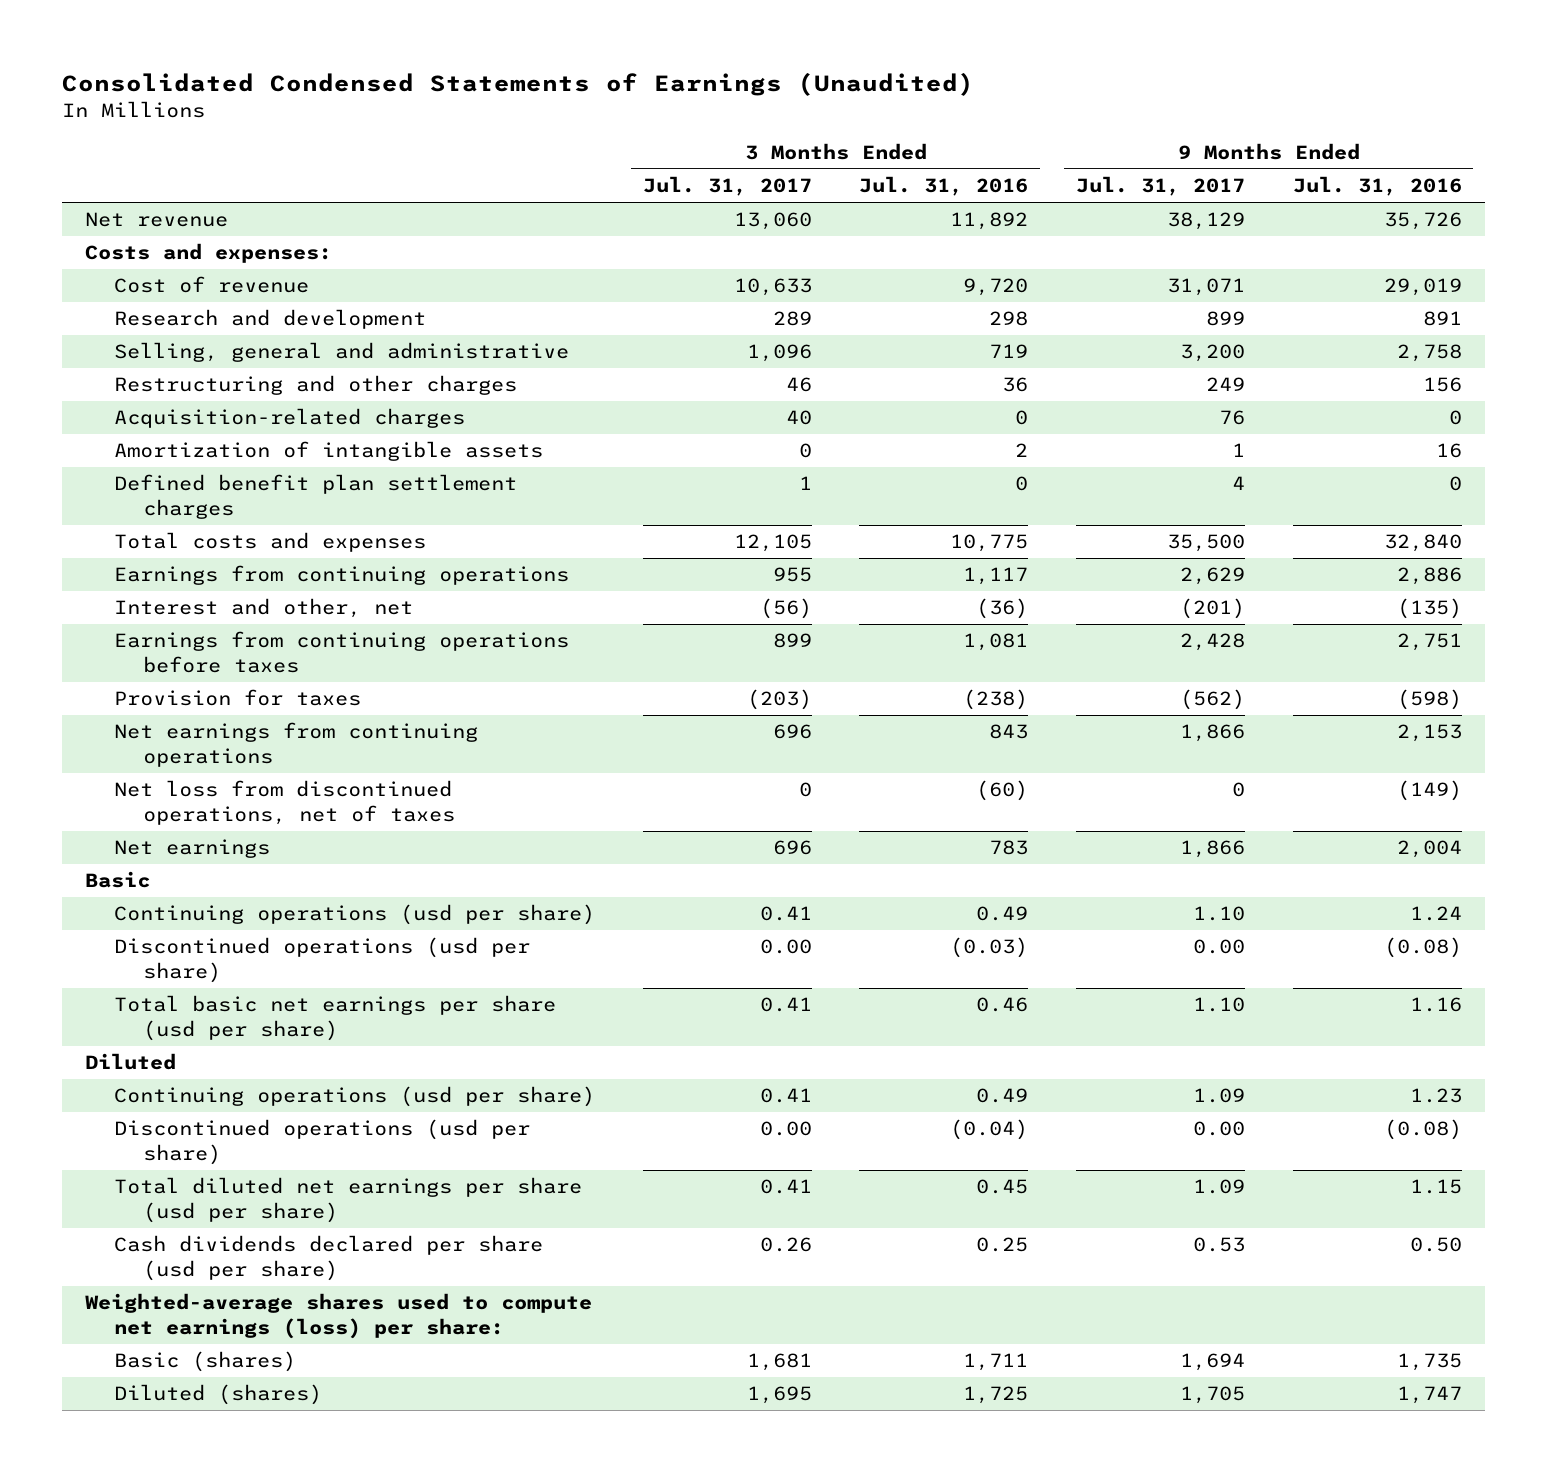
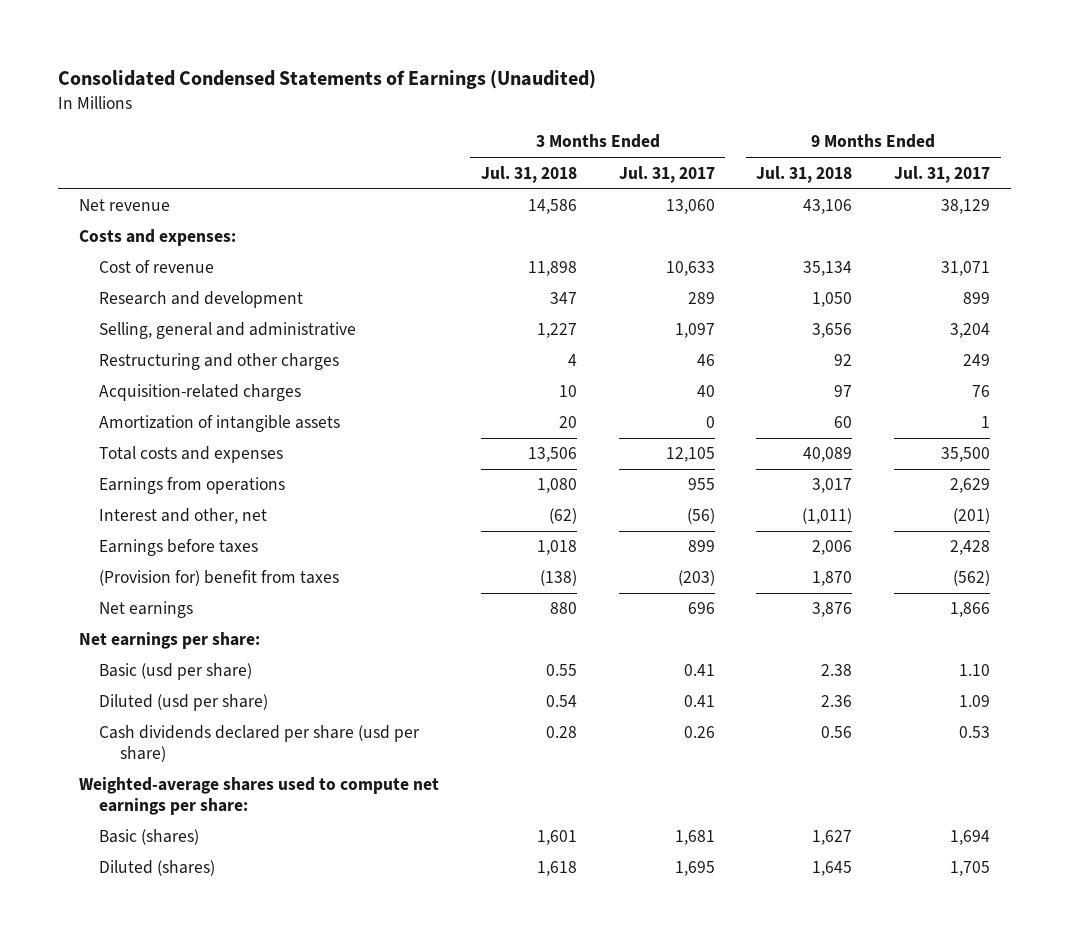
[859,176,1029,197] Jul. 31, 2016 -> none
[1292,176,1462,197] Jul. 31, 2016 -> none
none -> [480,165,577,183] Jul. 31, 2018
none -> [756,165,853,183] Jul. 31, 2018
[746,344,812,363] 1,096 -> [674,323,715,339] 1,097
[1180,344,1246,363] 3,200 -> [950,323,991,339] 3,204
[114,474,518,519] Defined benefit plan settlement charges -> none
[114,565,570,586] Earnings from continuing operations -> [99,477,286,495] Earnings from operations
[114,722,479,767] Net earnings from continuing operations -> none
[114,780,456,825] Net loss from discontinued operations, net of taxes -> none
[114,631,570,673] Earnings from continuing operations before taxes -> [99,539,259,557] Earnings before taxes
[114,689,362,707] Provision for taxes -> [99,570,340,587] (Provision for) benefit from taxes
[85,871,151,889] Basic -> none
[114,904,596,926] Continuing operations (usd per share) -> none
[114,937,531,983] Discontinued operations (usd per share) -> none
[85,1053,177,1071] Diluted -> none
[114,1086,596,1108] Continuing operations (usd per share) -> none
[114,1119,531,1165] Discontinued operations (usd per share) -> none
none -> [78,632,260,650] Net earnings per share:
[114,995,557,1041] Total basic net earnings per share (usd per share) -> [99,663,253,681] Basic (usd per share)
[114,1177,583,1223] Total diluted net earnings per share (usd per share) -> [99,694,269,712] Diluted (usd per share)
[85,1293,593,1339] Weighted-average shares used to compute net earnings (loss) per share: -> [78,777,439,816] Weighted-average shares used to compute net earnings per share:

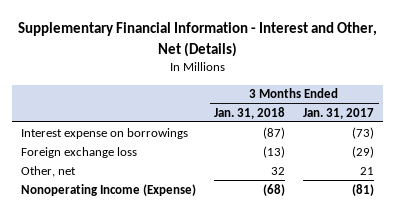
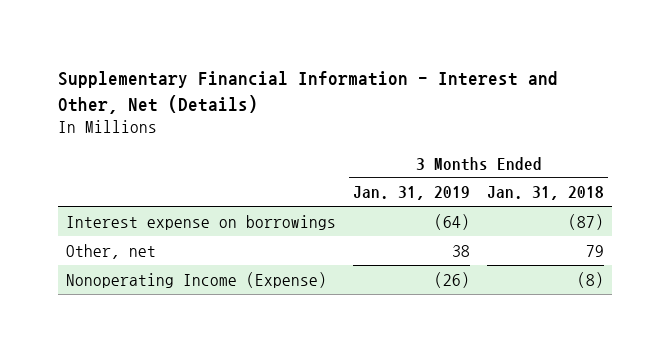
[303,107,375,119] Jan. 31, 2017 -> none
none -> [353,186,471,201] Jan. 31, 2019
[21,146,138,158] Foreign exchange loss -> none
[271,166,286,175] 32 -> [586,244,605,257] 79
[263,183,286,196] (68) -> [577,271,605,288] (8)

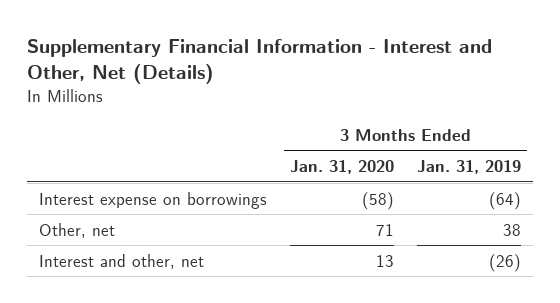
[487,186,605,201] Jan. 31, 2018 -> none
none -> [290,160,395,175] Jan. 31, 2020
[66,271,328,288] Nonoperating Income (Expense) -> [38,253,204,269] Interest and other, net

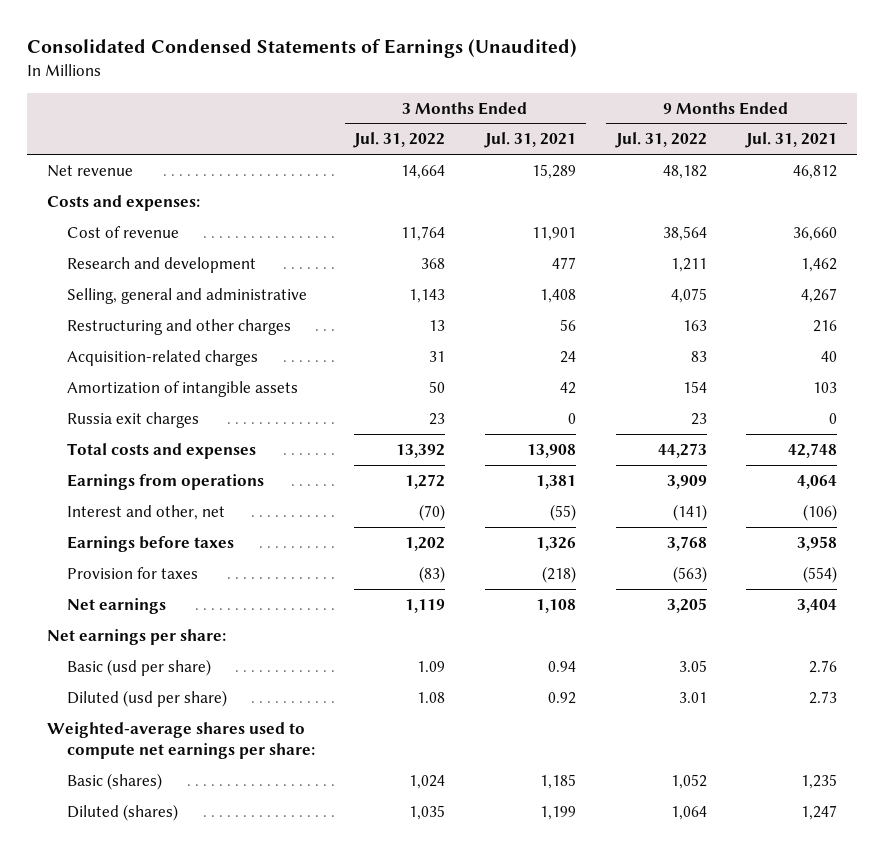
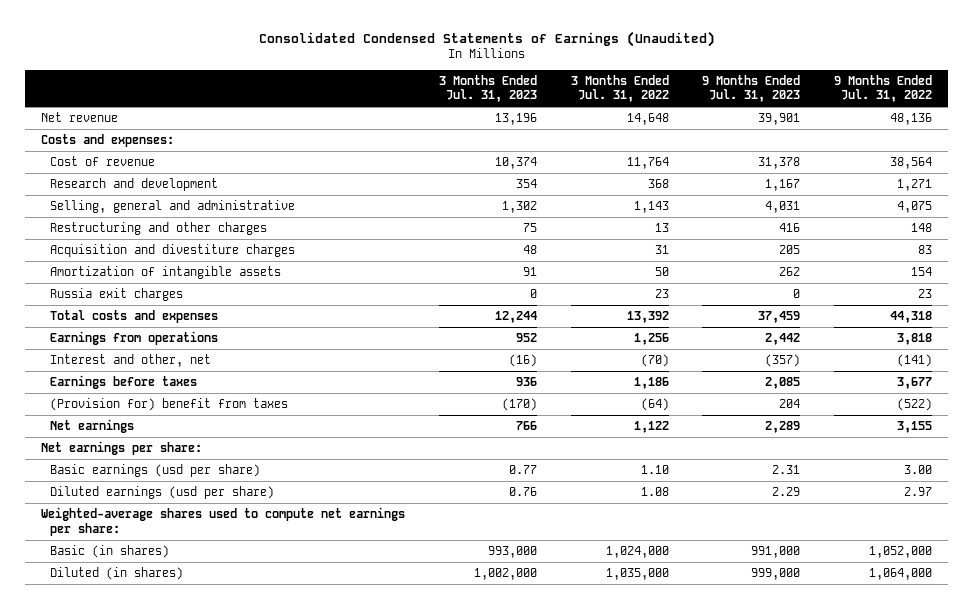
[484,132,577,149] Jul. 31, 2021 -> none
[745,132,838,149] Jul. 31, 2021 -> none
none -> [439,74,538,103] 3 Months Ended Jul. 31, 2023
none -> [702,74,801,103] 9 Months Ended Jul. 31, 2023
[401,164,446,179] 14,664 -> [626,113,669,126] 14,648
[662,164,707,179] 48,182 -> [889,113,932,126] 48,136
[670,257,707,272] 1,211 -> [896,179,932,192] 1,271
[682,319,707,331] 163 -> [910,223,932,233] 148
[66,349,258,366] Acquisition-related charges -> [49,244,295,258] Acquisition and divestiture charges
[657,442,707,458] 44,273 -> [889,311,932,324] 44,318
[405,473,446,489] 1,272 -> [633,333,669,346] 1,256
[666,474,707,489] 3,909 -> [896,333,932,346] 3,818
[405,536,446,551] 1,202 -> [633,377,669,390] 1,186
[666,535,707,551] 3,768 -> [896,377,932,390] 3,677
[66,566,198,579] Provision for taxes -> [49,398,288,412] (Provision for) benefit from taxes
[419,565,446,583] (83) -> [640,398,669,412] (64)
[672,565,707,583] (563) -> [896,398,932,412] (522)
[405,598,446,613] 1,119 -> [633,421,669,434] 1,122
[666,597,707,613] 3,205 -> [896,421,932,434] 3,155
[66,658,211,676] Basic (usd per share) -> [49,464,260,478] Basic earnings (usd per share)
[417,660,446,672] 1.09 -> [640,465,669,475] 1.10
[678,659,707,672] 3.05 -> [903,465,932,475] 3.00
[66,689,227,707] Diluted (usd per share) -> [49,486,274,500] Diluted earnings (usd per share)
[678,691,707,703] 3.01 -> [903,487,932,497] 2.97
[66,772,162,790] Basic (shares) -> [49,545,169,559] Basic (in shares)
[409,774,446,789] 1,024 -> [605,546,669,559] 1,024,000
[670,773,707,789] 1,052 -> [868,546,932,559] 1,052,000
[66,803,178,821] Diluted (shares) -> [49,567,183,581] Diluted (in shares)
[409,804,446,820] 1,035 -> [605,568,669,581] 1,035,000
[670,805,707,820] 1,064 -> [868,568,932,581] 1,064,000

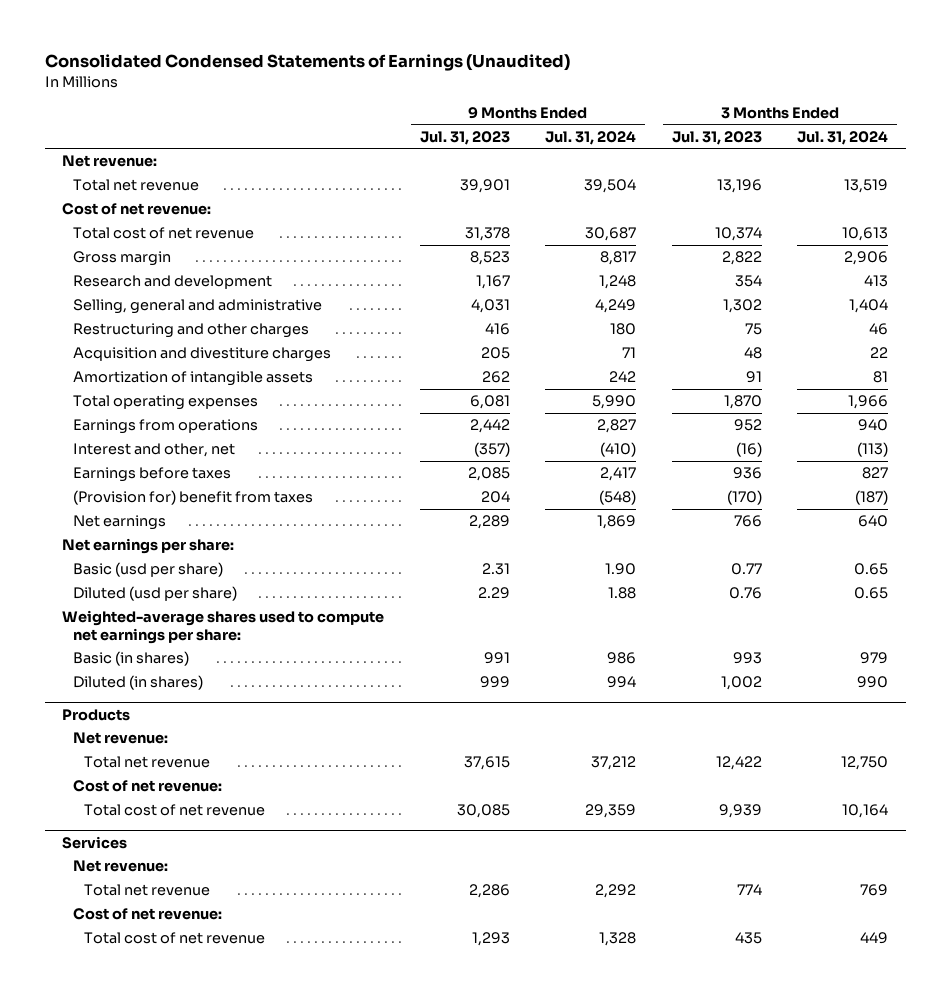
[570,74,669,103] 3 Months Ended Jul. 31, 2022 -> none
[833,74,932,103] 9 Months Ended Jul. 31, 2022 -> none
none -> [545,130,637,145] Jul. 31, 2024
none -> [797,130,889,145] Jul. 31, 2024
none -> [62,155,158,168] Net revenue:
[41,112,119,123] Net revenue -> [73,179,200,192] Total net revenue
[41,134,175,148] Costs and expenses: -> [62,203,212,216] Cost of net revenue:
[49,156,155,167] Cost of revenue -> [73,227,255,240] Total cost of net revenue
none -> [73,251,172,267] Gross margin
[49,288,183,302] Russia exit charges -> none
[49,310,218,324] Total costs and expenses -> [73,395,259,411] Total operating expenses
[495,311,538,324] 12,244 -> [723,395,762,410] 1,870
[758,311,801,324] 37,459 -> [469,395,510,410] 6,081
[49,464,260,478] Basic earnings (usd per share) -> [73,562,224,578] Basic (usd per share)
[49,486,274,500] Diluted earnings (usd per share) -> [73,586,238,602] Diluted (usd per share)
[488,546,538,559] 993,000 -> [732,652,762,665] 993
[751,546,801,559] 991,000 -> [483,652,510,665] 991
[474,568,538,581] 1,002,000 -> [720,676,762,691] 1,002
[751,568,801,581] 999,000 -> [479,676,510,689] 999
none -> [62,708,131,721] Products
none -> [73,732,169,745] Net revenue:
none -> [83,756,210,769] Total net revenue
none -> [73,780,223,793] Cost of net revenue:
none -> [83,804,265,817] Total cost of net revenue
none -> [62,835,128,849] Services
none -> [73,860,169,873] Net revenue:
none -> [83,884,210,897] Total net revenue
none -> [73,908,223,921] Cost of net revenue:
none -> [83,932,265,945] Total cost of net revenue

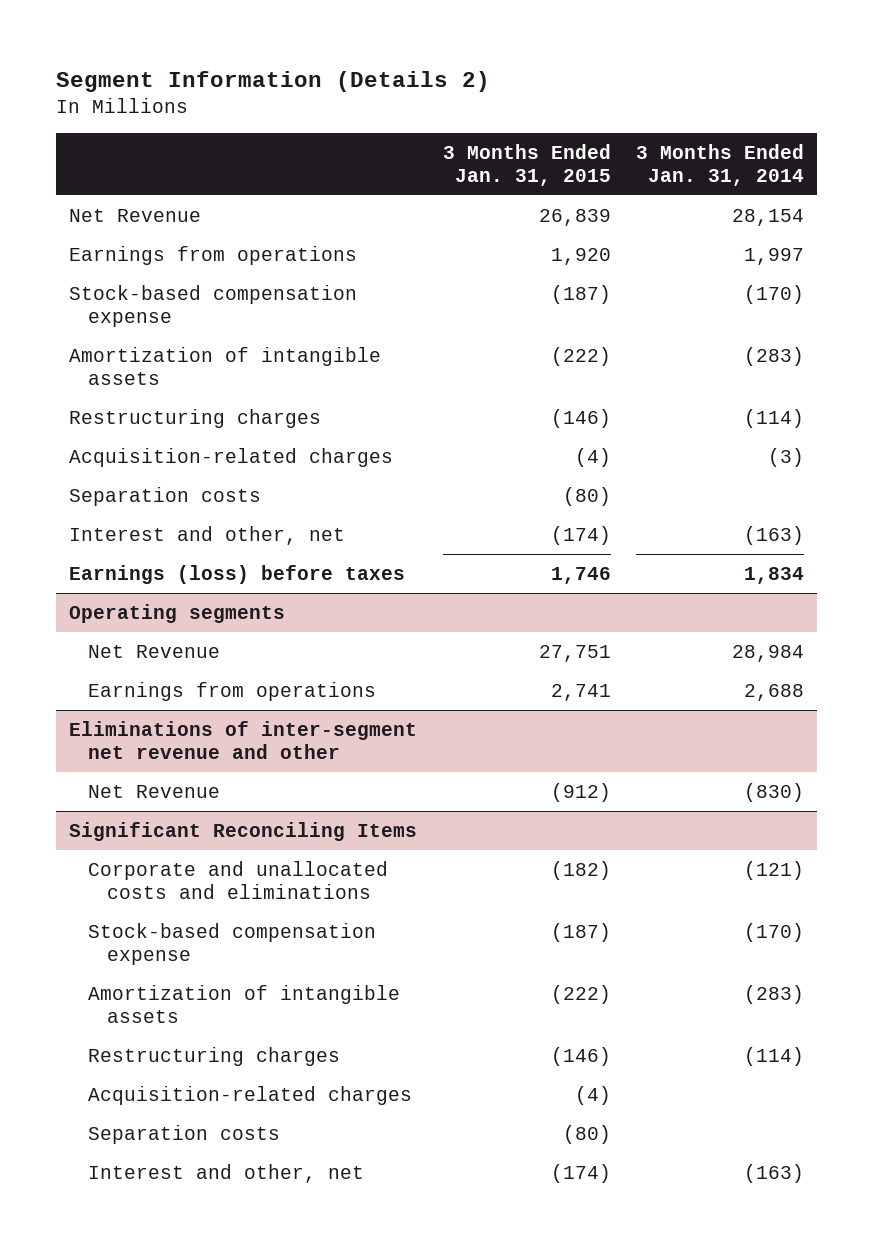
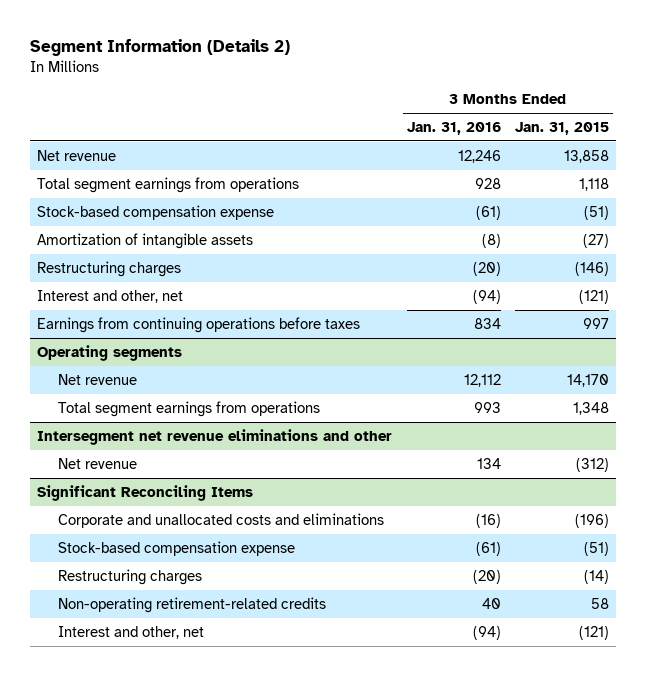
[636,143,805,186] 3 Months Ended Jan. 31, 2014 -> none
none -> [406,122,501,136] Jan. 31, 2016
[69,208,202,222] Net Revenue -> [37,149,117,161] Net revenue
[538,208,611,226] 26,839 -> [563,149,609,163] 13,858
[69,245,358,265] Earnings from operations -> [37,176,300,193] Total segment earnings from operations
[550,247,611,265] 1,920 -> [578,177,609,191] 1,118
[550,284,611,304] (187) -> [583,205,609,220] (51)
[550,346,611,366] (222) -> [582,233,609,248] (27)
[69,447,394,467] Acquisition-related charges -> none
[69,486,262,506] Separation costs -> none
[550,525,611,545] (174) -> [578,289,609,304] (121)
[69,564,406,584] Earnings (loss) before taxes -> [37,316,361,333] Earnings from continuing operations before taxes
[550,566,611,584] 1,746 -> [582,317,609,329] 997
[88,644,221,658] Net Revenue -> [58,373,138,385] Net revenue
[538,644,611,662] 27,751 -> [566,373,609,387] 14,170
[88,681,377,701] Earnings from operations -> [58,400,321,417] Total segment earnings from operations
[550,683,611,701] 2,741 -> [572,401,609,415] 1,348
[69,720,418,760] Eliminations of inter-segment net revenue and other -> [37,428,393,445] Intersegment net revenue eliminations and other
[88,784,221,798] Net Revenue -> [58,457,138,469] Net revenue
[550,782,611,802] (912) -> [575,457,609,472] (312)
[88,984,401,1024] Amortization of intangible assets -> none
[88,1085,413,1105] Acquisition-related charges -> none
[88,1124,281,1144] Separation costs -> none
[550,860,611,880] (182) -> [574,513,609,528] (196)
[550,922,611,942] (187) -> [583,541,609,556] (51)
[550,1046,611,1066] (146) -> [583,569,609,584] (14)
none -> [58,596,327,613] Non-operating retirement-related credits
[550,1163,611,1183] (174) -> [578,625,609,640] (121)

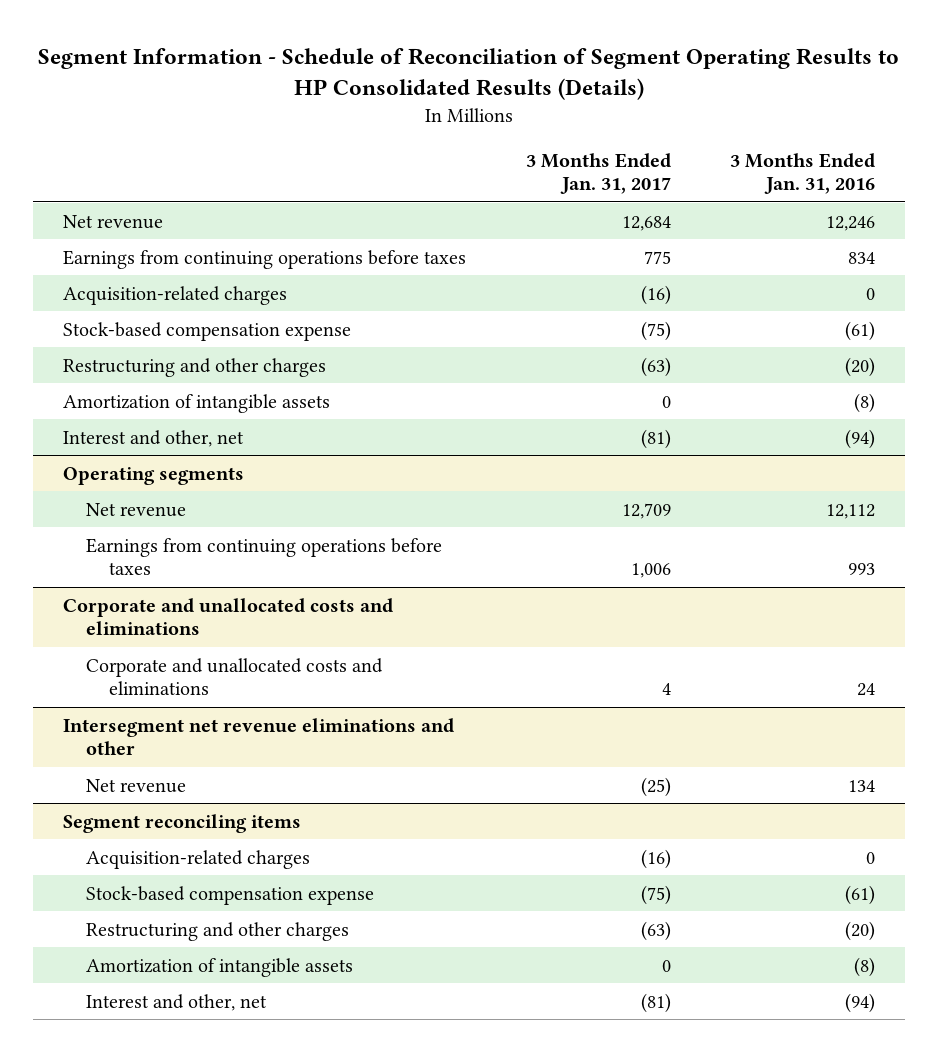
[30,39,291,57] Segment Information (Details 2) -> [38,47,900,100] Segment Information - Schedule of Reconciliation of Segment Operating Results to HP Consolidated Results (Details)
[514,122,609,136] Jan. 31, 2015 -> none
none -> [525,152,671,194] 3 Months Ended Jan. 31, 2017
[37,176,300,193] Total segment earnings from operations -> none
[37,316,361,333] Earnings from continuing operations before taxes -> [62,249,466,269] Earnings from continuing operations before taxes
none -> [62,285,287,305] Acquisition-related charges
none -> [62,357,326,377] Restructuring and other charges
[37,260,182,277] Restructuring charges -> none
[58,400,321,417] Total segment earnings from operations -> [85,537,442,575] Earnings from continuing operations before taxes
none -> [62,597,393,635] Corporate and unallocated costs and eliminations
none -> [85,657,383,695] Corporate and unallocated costs and eliminations
[58,512,385,528] Corporate and unallocated costs and eliminations -> none
[37,484,254,501] Significant Reconciling Items -> [62,813,301,833] Segment reconciling items
none -> [85,849,310,869] Acquisition-related charges
[58,596,327,613] Non-operating retirement-related credits -> none
[58,568,203,585] Restructuring charges -> [85,921,349,941] Restructuring and other charges
none -> [85,957,353,977] Amortization of intangible assets

